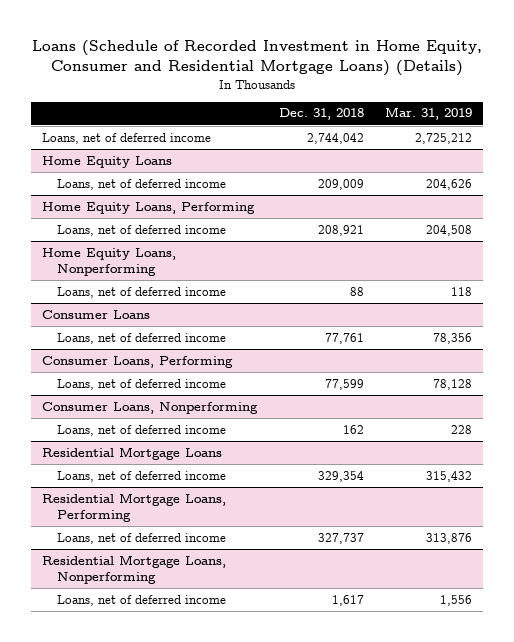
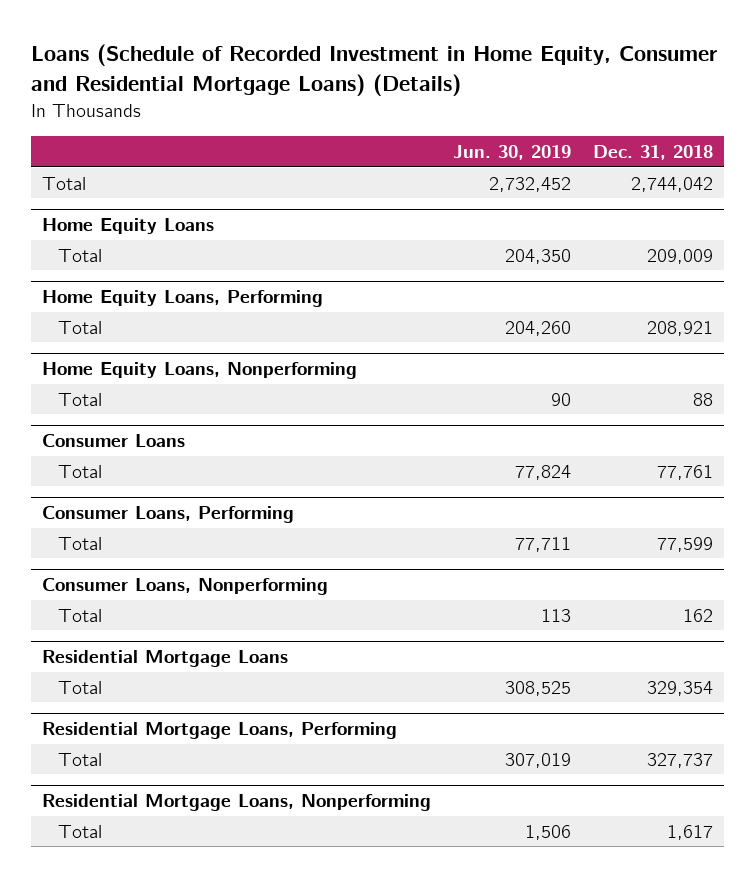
[385,107,473,121] Mar. 31, 2019 -> none
none -> [453,145,572,161] Jun. 30, 2019
[42,132,212,144] Loans, net of deferred income -> [42,176,87,190] Total
[56,178,226,190] Loans, net of deferred income -> [58,248,103,262] Total
[56,224,226,236] Loans, net of deferred income -> [58,320,103,334] Total
[56,286,226,298] Loans, net of deferred income -> [58,392,103,406] Total
[56,332,226,344] Loans, net of deferred income -> [58,464,103,478] Total
[56,378,226,390] Loans, net of deferred income -> [58,536,103,550] Total
[56,424,226,436] Loans, net of deferred income -> [58,608,103,622] Total
[56,470,226,482] Loans, net of deferred income -> [58,680,103,694] Total
[56,532,226,544] Loans, net of deferred income -> [58,752,103,766] Total
[56,594,226,606] Loans, net of deferred income -> [58,824,103,838] Total

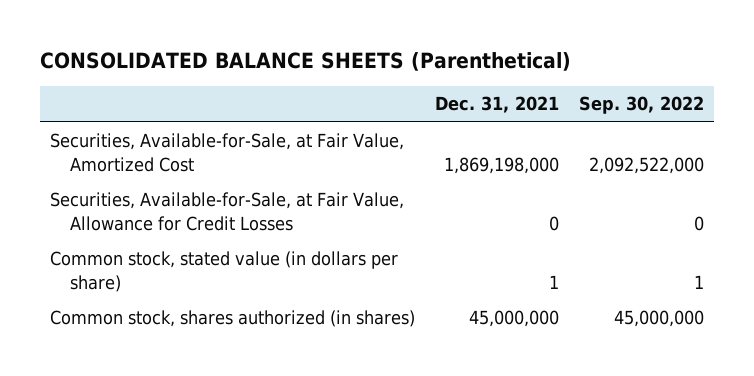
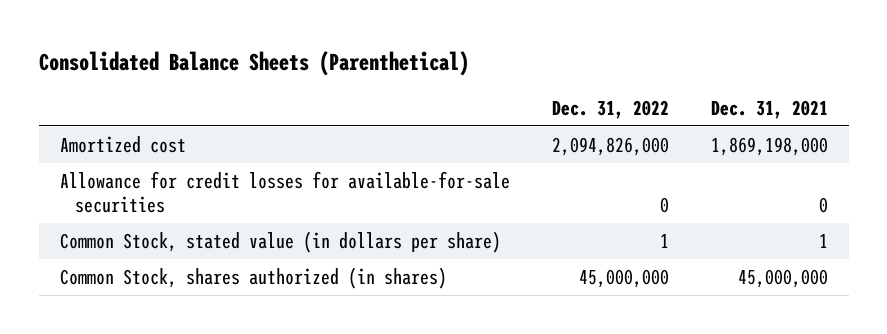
[39,51,571,71] CONSOLIDATED BALANCE SHEETS (Parenthetical) -> [38,50,469,76] Consolidated Balance Sheets (Parenthetical)
[579,96,705,115] Sep. 30, 2022 -> none
none -> [551,99,669,119] Dec. 31, 2022
[49,133,404,172] Securities, Available-for-Sale, at Fair Value, Amortized Cost -> [59,136,186,154] Amortized cost
[49,192,404,231] Securities, Available-for-Sale, at Fair Value, Allowance for Credit Losses -> [59,171,510,214] Allowance for credit losses for available-for-sale securities
[49,251,398,292] Common stock, stated value (in dollars per share) -> [59,231,501,254] Common Stock, stated value (in dollars per share)
[49,310,415,328] Common stock, shares authorized (in shares) -> [59,267,447,290] Common Stock, shares authorized (in shares)

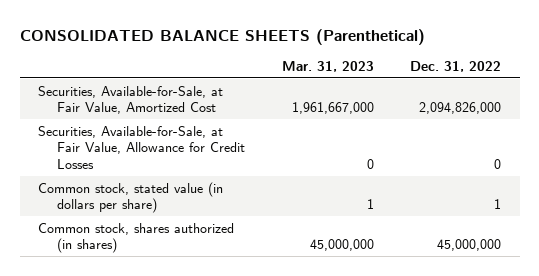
[38,50,469,76] Consolidated Balance Sheets (Parenthetical) -> [19,28,425,45] CONSOLIDATED BALANCE SHEETS (Parenthetical)
[710,99,828,119] Dec. 31, 2021 -> none
none -> [281,60,374,72] Mar. 31, 2023
[59,136,186,154] Amortized cost -> [37,85,223,115] Securities, Available-for-Sale, at Fair Value, Amortized Cost
[59,171,510,214] Allowance for credit losses for available-for-sale securities -> [37,125,246,170] Securities, Available-for-Sale, at Fair Value, Allowance for Credit Losses
[59,231,501,254] Common Stock, stated value (in dollars per share) -> [37,181,223,214] Common stock, stated value (in dollars per share)
[59,267,447,290] Common Stock, shares authorized (in shares) -> [37,222,234,254] Common stock, shares authorized (in shares)

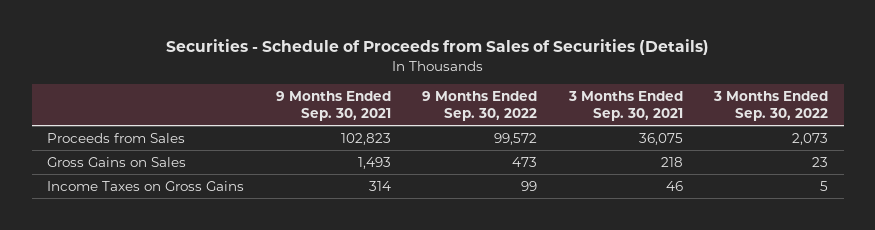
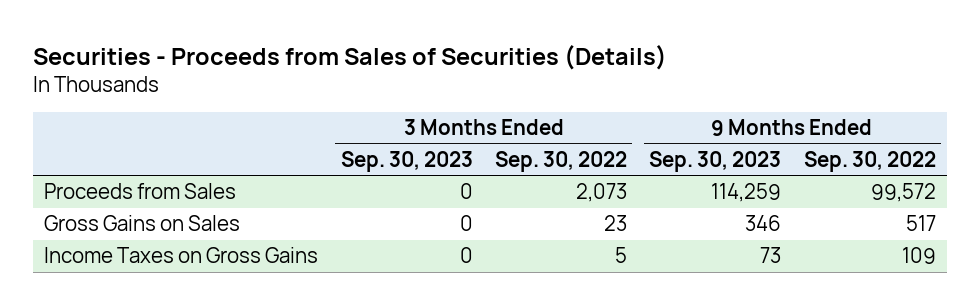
[165,39,709,56] Securities - Schedule of Proceeds from Sales of Securities (Details) -> [33,44,668,70] Securities - Proceeds from Sales of Securities (Details)
[275,90,391,121] 9 Months Ended Sep. 30, 2021 -> none
[567,90,683,121] 3 Months Ended Sep. 30, 2021 -> none
none -> [340,150,473,172] Sep. 30, 2023
none -> [649,150,782,172] Sep. 30, 2023
[512,156,538,167] 473 -> [905,215,936,232] 517
[521,180,538,191] 99 -> [901,247,936,265] 109

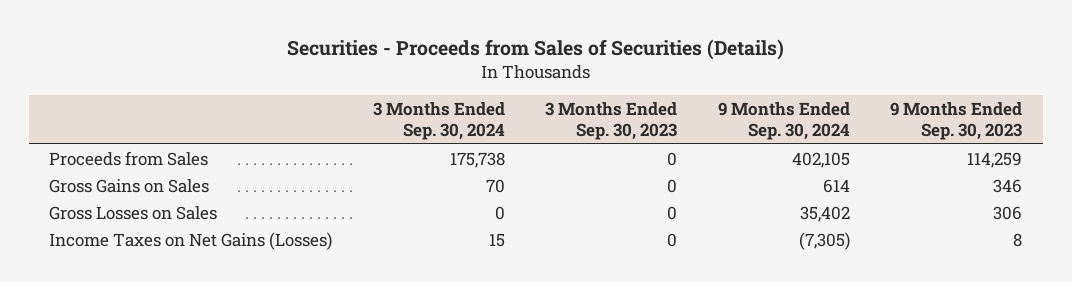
[494,150,627,172] Sep. 30, 2022 -> none
[803,150,936,172] Sep. 30, 2022 -> none
none -> [372,101,505,141] 3 Months Ended Sep. 30, 2024
none -> [717,101,850,141] 9 Months Ended Sep. 30, 2024
none -> [49,205,218,220] Gross Losses on Sales
[44,247,319,264] Income Taxes on Gross Gains -> [49,231,333,250] Income Taxes on Net Gains (Losses)
[760,247,782,264] 73 -> [1013,232,1023,247] 8

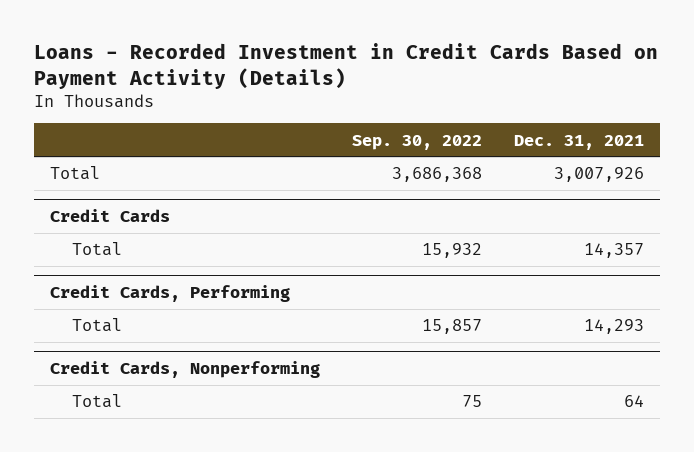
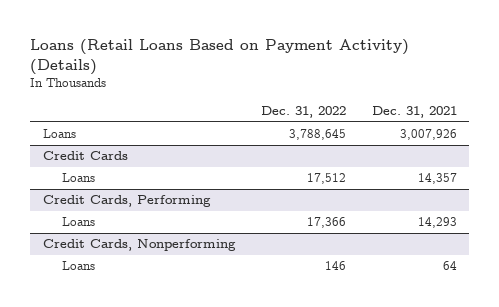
[33,43,658,89] Loans - Recorded Investment in Credit Cards Based on Payment Activity (Details) -> [29,38,409,75] Loans (Retail Loans Based on Payment Activity) (Details)
[352,134,483,150] Sep. 30, 2022 -> none
none -> [260,106,346,119] Dec. 31, 2022
[49,166,100,181] Total -> [42,129,76,139] Loans
[72,242,123,257] Total -> [61,173,95,183] Loans
[72,318,123,333] Total -> [61,217,95,227] Loans
[72,394,123,409] Total -> [61,261,95,271] Loans

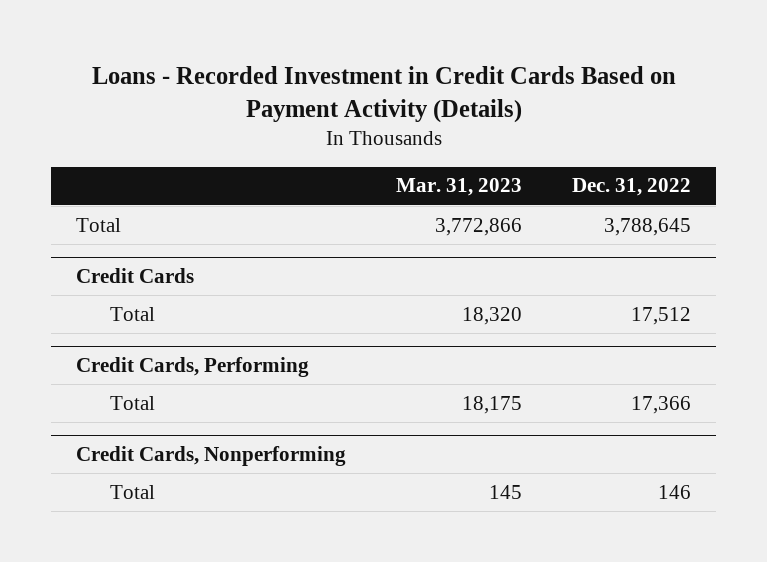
[29,38,409,75] Loans (Retail Loans Based on Payment Activity) (Details) -> [91,66,676,123] Loans - Recorded Investment in Credit Cards Based on Payment Activity (Details)
[371,106,457,119] Dec. 31, 2021 -> none
none -> [396,178,523,197] Mar. 31, 2023
[42,129,76,139] Loans -> [76,217,122,232] Total
[61,173,95,183] Loans -> [109,306,155,321] Total
[61,217,95,227] Loans -> [109,395,155,410] Total
[61,261,95,271] Loans -> [109,484,155,499] Total

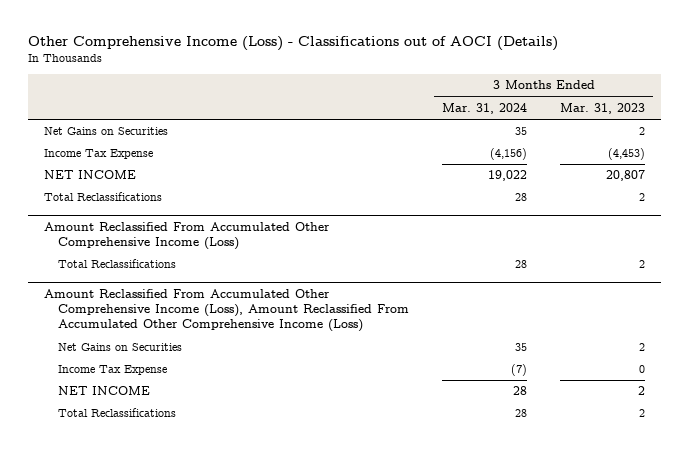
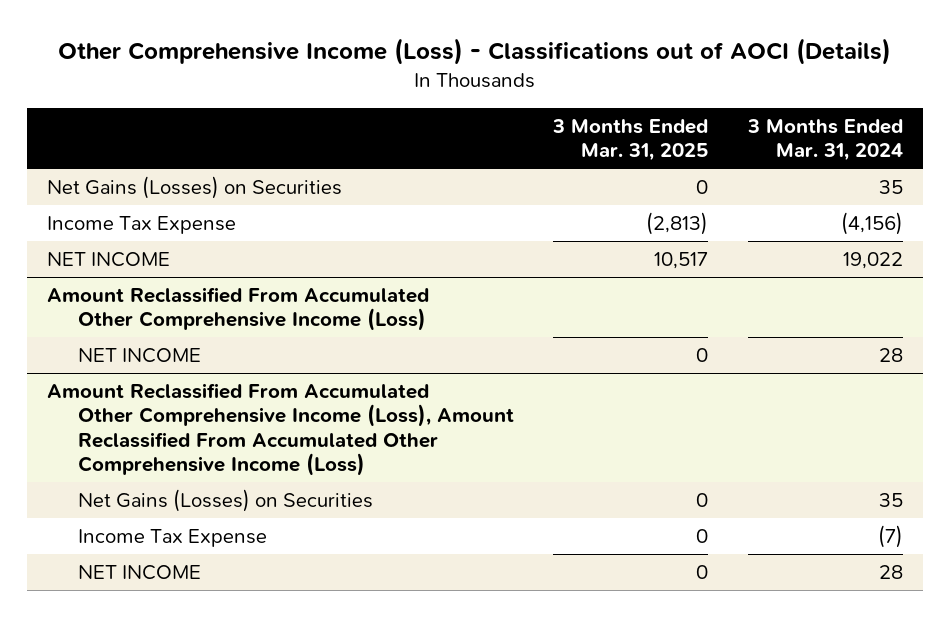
[559,102,645,114] Mar. 31, 2023 -> none
none -> [552,118,709,162] 3 Months Ended Mar. 31, 2025
[44,127,169,136] Net Gains on Securities -> [46,175,342,199] Net Gains (Losses) on Securities
[44,192,163,202] Total Reclassifications -> none
[58,259,177,269] Total Reclassifications -> none
none -> [77,347,201,363] NET INCOME
[58,343,183,352] Net Gains on Securities -> [77,488,373,512] Net Gains (Losses) on Securities
[58,408,177,418] Total Reclassifications -> none

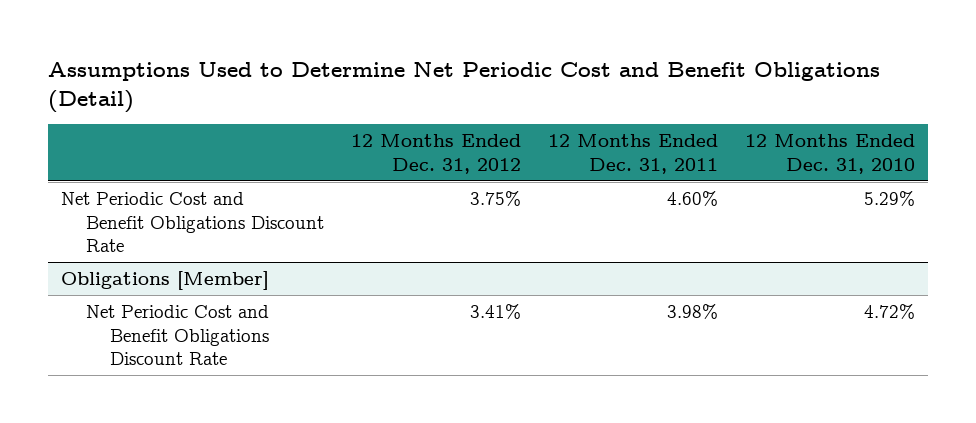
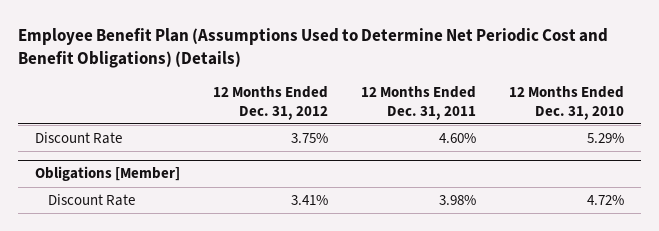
[47,61,880,113] Assumptions Used to Determine Net Periodic Cost and Benefit Obligations (Detail) -> [18,28,609,69] Employee Benefit Plan (Assumptions Used to Determine Net Periodic Cost and Benefit Obligations) (Details)
[61,191,324,253] Net Periodic Cost and Benefit Obligations Discount Rate -> [34,131,122,144] Discount Rate
[85,304,270,366] Net Periodic Cost and Benefit Obligations Discount Rate -> [48,193,136,206] Discount Rate

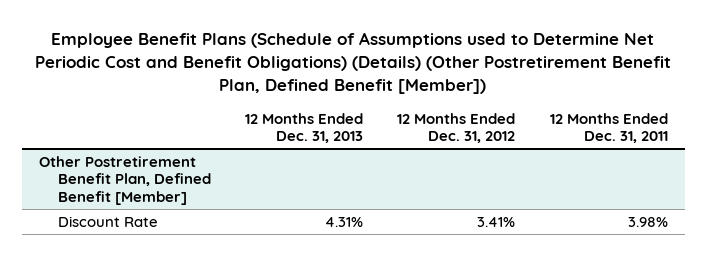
[18,28,609,69] Employee Benefit Plan (Assumptions Used to Determine Net Periodic Cost and Benefit Obligations) (Details) -> [35,32,672,95] Employee Benefit Plans (Schedule of Assumptions used to Determine Net Periodic Cost and Benefit Obligations) (Details) (Other Postretirement Benefit Plan, Defined Benefit [Member])
[509,85,625,120] 12 Months Ended Dec. 31, 2010 -> none
none -> [245,112,364,144] 12 Months Ended Dec. 31, 2013
[34,131,122,144] Discount Rate -> none
[34,166,180,182] Obligations [Member] -> none
none -> [39,155,211,205] Other Postretirement Benefit Plan, Defined Benefit [Member]

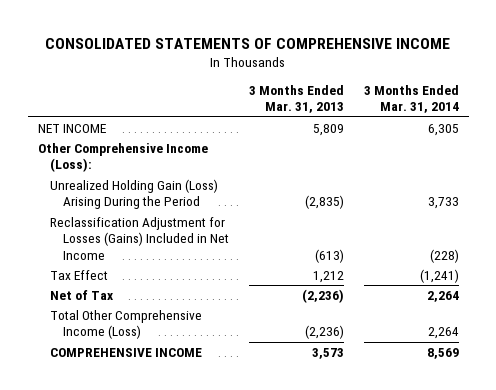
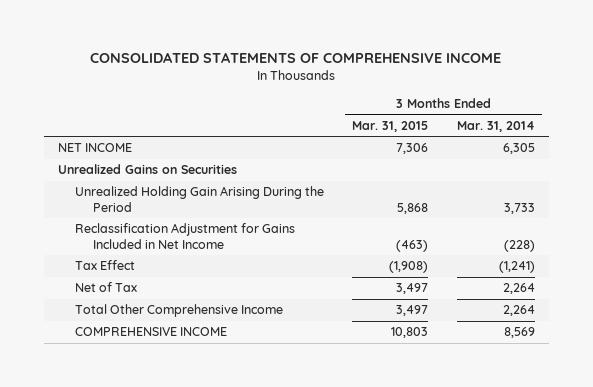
[248,85,344,114] 3 Months Ended Mar. 31, 2013 -> none
none -> [352,120,429,132] Mar. 31, 2015
[37,142,208,173] Other Comprehensive Income (Loss): -> none
none -> [57,164,237,175] Unrealized Gains on Securities
[50,178,219,210] Unrealized Holding Gain (Loss) Arising During the Period -> [75,186,325,212] Unrealized Holding Gain Arising During the Period
[50,216,229,260] Reclassification Adjustment for Losses (Gains) Included in Net Income -> [75,223,296,249] Reclassification Adjustment for Gains Included in Net Income
[50,309,203,340] Total Other Comprehensive Income (Loss) -> [75,304,284,318] Total Other Comprehensive Income

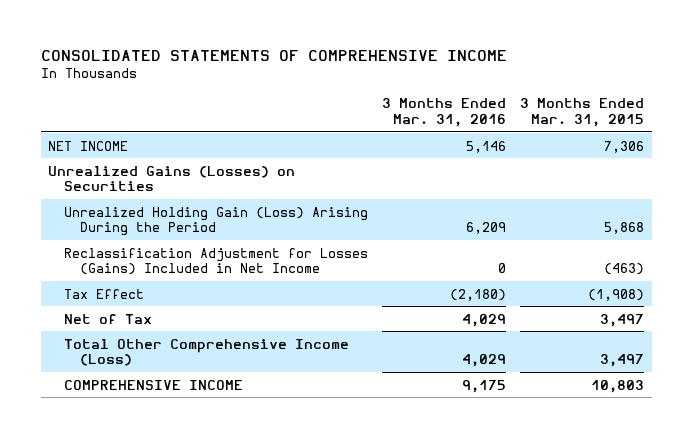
[456,120,535,132] Mar. 31, 2014 -> none
none -> [382,98,507,127] 3 Months Ended Mar. 31, 2016
[57,164,237,175] Unrealized Gains on Securities -> [48,165,296,191] Unrealized Gains (Losses) on Securities
[75,186,325,212] Unrealized Holding Gain Arising During the Period -> [63,206,368,236] Unrealized Holding Gain (Loss) Arising During the Period
[75,223,296,249] Reclassification Adjustment for Gains Included in Net Income -> [63,247,368,275] Reclassification Adjustment for Losses (Gains) Included in Net Income
[75,304,284,318] Total Other Comprehensive Income -> [63,338,349,366] Total Other Comprehensive Income (Loss)

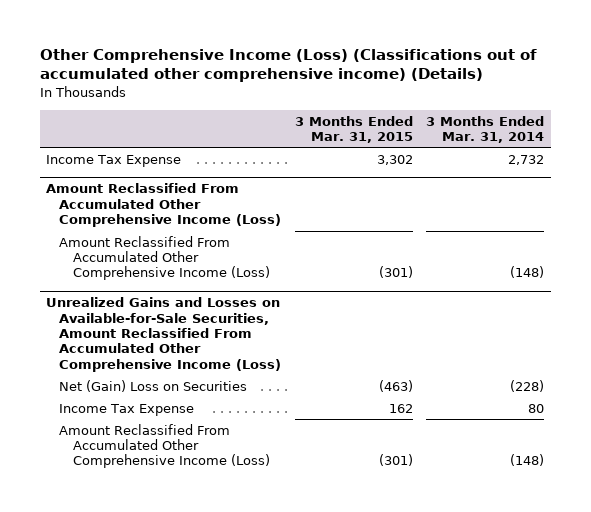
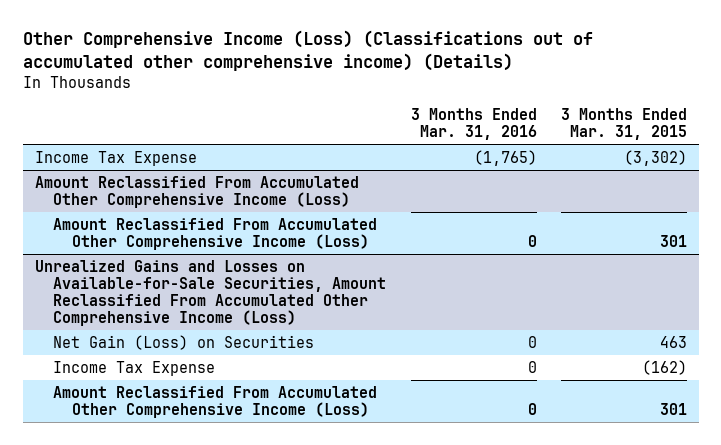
[426,115,545,143] 3 Months Ended Mar. 31, 2014 -> none
none -> [410,108,537,140] 3 Months Ended Mar. 31, 2016
[376,154,413,165] 3,302 -> [623,149,687,166] (3,302)
[378,266,413,279] (301) -> [659,234,687,247] 301
[59,379,248,392] Net (Gain) Loss on Securities -> [53,334,315,350] Net Gain (Loss) on Securities
[378,379,413,392] (463) -> [659,335,687,348] 463
[388,403,413,413] 162 -> [641,359,687,375] (162)
[378,454,413,467] (301) -> [659,402,687,415] 301

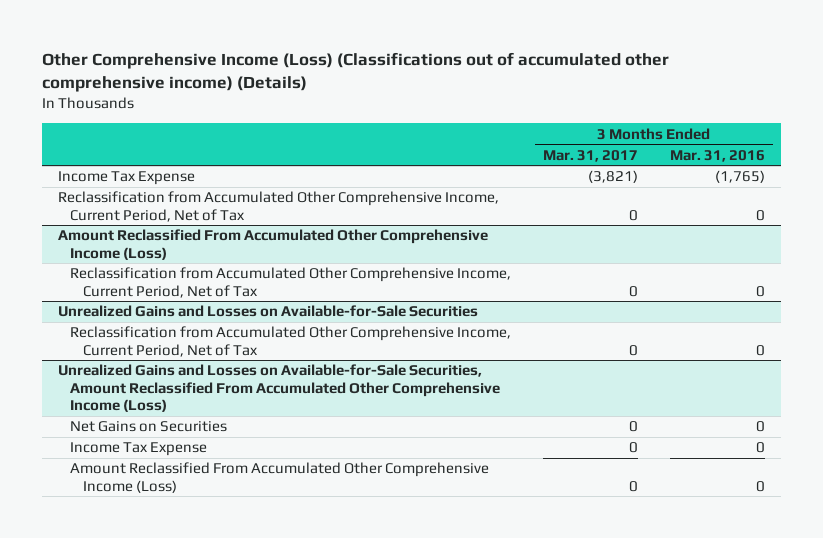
[560,108,687,140] 3 Months Ended Mar. 31, 2015 -> none
none -> [543,149,639,162] Mar. 31, 2017
none -> [57,191,499,222] Reclassification from Accumulated Other Comprehensive Income, Current Period, Net of Tax
[53,217,378,250] Amount Reclassified From Accumulated Other Comprehensive Income (Loss) -> none
none -> [70,267,512,298] Reclassification from Accumulated Other Comprehensive Income, Current Period, Net of Tax
none -> [57,305,478,318] Unrealized Gains and Losses on Available-for-Sale Securities
none -> [70,326,512,357] Reclassification from Accumulated Other Comprehensive Income, Current Period, Net of Tax
[53,334,315,350] Net Gain (Loss) on Securities -> [70,421,228,433] Net Gains on Securities

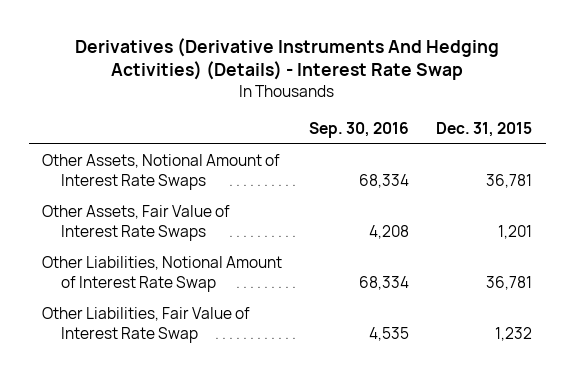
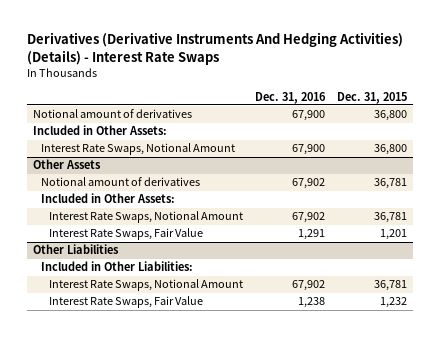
[75,37,500,81] Derivatives (Derivative Instruments And Hedging Activities) (Details) - Interest Rate Swap -> [26,32,403,65] Derivatives (Derivative Instruments And Hedging Activities) (Details) - Interest Rate Swaps
[309,121,410,138] Sep. 30, 2016 -> none
none -> [254,91,326,104] Dec. 31, 2016
[42,154,281,191] Other Assets, Notional Amount of Interest Rate Swaps -> [32,109,192,119] Notional amount of derivatives
[486,174,533,189] 36,781 -> [373,110,407,122] 36,800
none -> [32,125,167,136] Included in Other Assets:
none -> [40,143,235,156] Interest Rate Swaps, Notional Amount
none -> [32,159,101,170] Other Assets
none -> [40,177,200,187] Notional amount of derivatives
none -> [40,193,175,204] Included in Other Assets:
none -> [48,211,243,224] Interest Rate Swaps, Notional Amount
[42,205,231,242] Other Assets, Fair Value of Interest Rate Swaps -> [48,228,203,241] Interest Rate Swaps, Fair Value
none -> [32,244,119,255] Other Liabilities
none -> [40,261,193,272] Included in Other Liabilities:
[42,256,283,293] Other Liabilities, Notional Amount of Interest Rate Swap -> [48,279,243,292] Interest Rate Swaps, Notional Amount
[42,307,251,344] Other Liabilities, Fair Value of Interest Rate Swap -> [48,296,203,309] Interest Rate Swaps, Fair Value

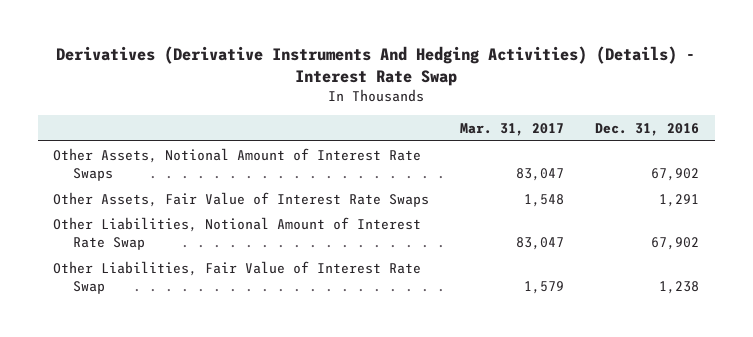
[26,32,403,65] Derivatives (Derivative Instruments And Hedging Activities) (Details) - Interest Rate Swaps -> [56,46,696,87] Derivatives (Derivative Instruments And Hedging Activities) (Details) - Interest Rate Swap
[336,91,407,104] Dec. 31, 2015 -> none
none -> [460,122,565,136] Mar. 31, 2017
[32,125,167,136] Included in Other Assets: -> none
[40,143,235,156] Interest Rate Swaps, Notional Amount -> none
[32,159,101,170] Other Assets -> none
[40,177,200,187] Notional amount of derivatives -> none
[40,193,175,204] Included in Other Assets: -> none
[48,211,243,224] Interest Rate Swaps, Notional Amount -> none
[32,244,119,255] Other Liabilities -> none
[40,261,193,272] Included in Other Liabilities: -> none
[32,109,192,119] Notional amount of derivatives -> [53,147,422,181] Other Assets, Notional Amount of Interest Rate Swaps
[291,110,325,122] 67,900 -> [651,167,700,181] 67,902
[48,228,203,241] Interest Rate Swaps, Fair Value -> [53,191,430,207] Other Assets, Fair Value of Interest Rate Swaps
[48,279,243,292] Interest Rate Swaps, Notional Amount -> [53,216,422,250] Other Liabilities, Notional Amount of Interest Rate Swap
[48,296,203,309] Interest Rate Swaps, Fair Value -> [53,260,422,294] Other Liabilities, Fair Value of Interest Rate Swap

